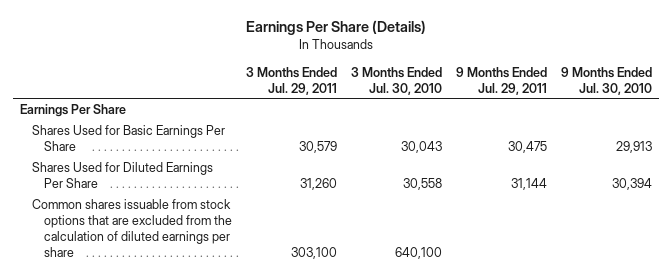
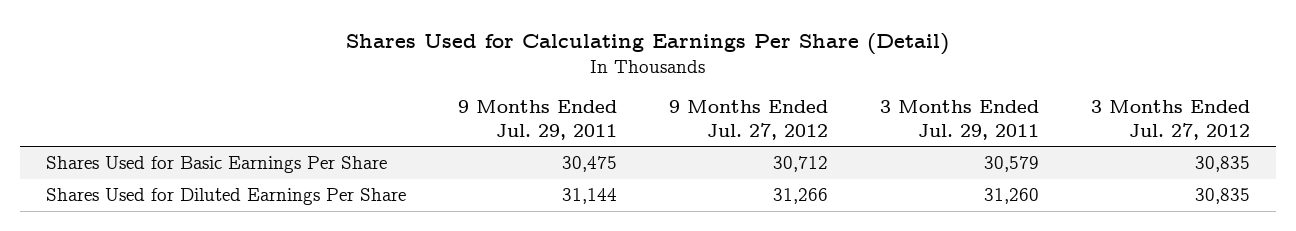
[246,20,427,36] Earnings Per Share (Details) -> [345,33,949,56] Shares Used for Calculating Earnings Per Share (Detail)
[350,66,442,95] 3 Months Ended Jul. 30, 2010 -> none
[561,66,653,95] 9 Months Ended Jul. 30, 2010 -> none
none -> [668,100,828,140] 9 Months Ended Jul. 27, 2012
none -> [1091,100,1251,140] 3 Months Ended Jul. 27, 2012
[19,103,126,117] Earnings Per Share -> none
[31,198,232,257] Common shares issuable from stock options that are excluded from the calculation of diluted earnings per share -> none

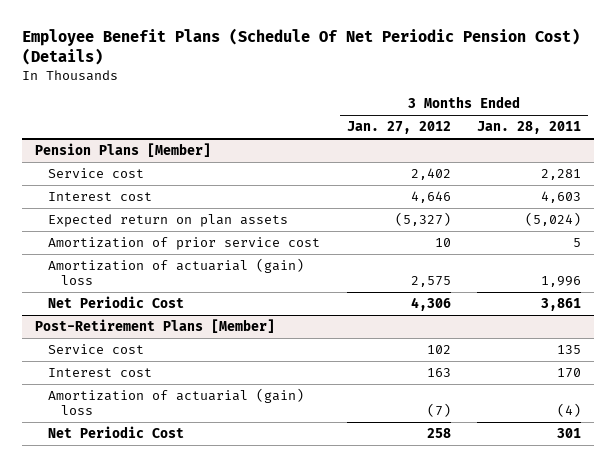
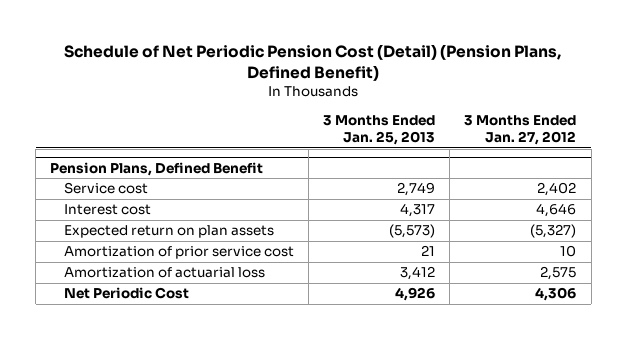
[22,28,581,66] Employee Benefit Plans (Schedule Of Net Periodic Pension Cost) (Details) -> [64,43,562,81] Schedule of Net Periodic Pension Cost (Detail) (Pension Plans, Defined Benefit)
[477,121,582,135] Jan. 28, 2011 -> none
none -> [323,114,436,146] 3 Months Ended Jan. 25, 2013
[35,142,212,157] Pension Plans [Member] -> none
none -> [50,161,264,176] Pension Plans, Defined Benefit
[48,257,305,286] Amortization of actuarial (gain) loss -> [63,267,265,279] Amortization of actuarial loss
[35,318,276,333] Post-Retirement Plans [Member] -> none
[48,343,145,354] Service cost -> none
[48,367,153,377] Interest cost -> none
[48,387,305,416] Amortization of actuarial (gain) loss -> none
[48,425,185,438] Net Periodic Cost -> none

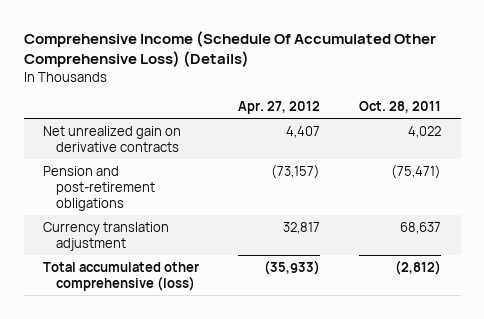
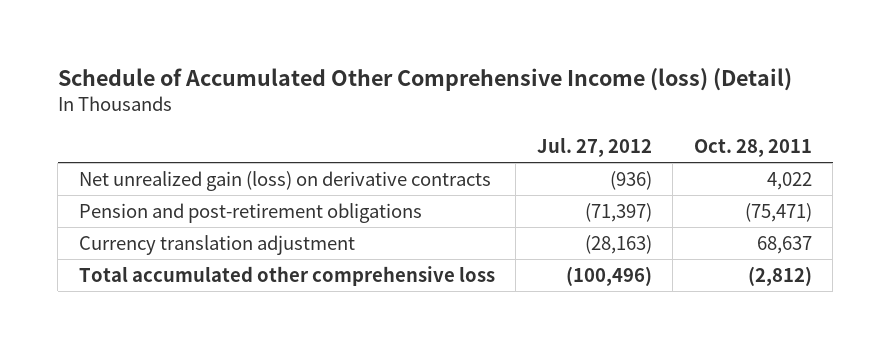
[23,30,436,68] Comprehensive Income (Schedule Of Accumulated Other Comprehensive Loss) (Details) -> [57,68,792,92] Schedule of Accumulated Other Comprehensive Income (loss) (Detail)
[238,101,321,115] Apr. 27, 2012 -> none
none -> [536,136,652,157] Jul. 27, 2012
[43,125,182,152] Net unrealized gain on derivative contracts -> [78,170,491,191] Net unrealized gain (loss) on derivative contracts
[43,261,200,291] Total accumulated other comprehensive (loss) -> [78,265,495,286] Total accumulated other comprehensive loss

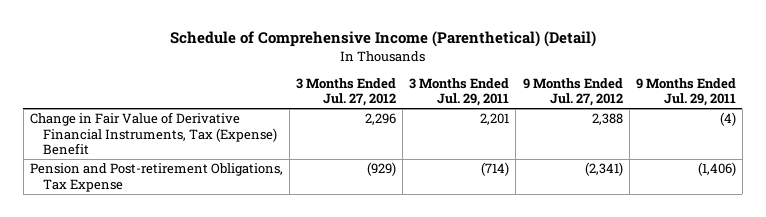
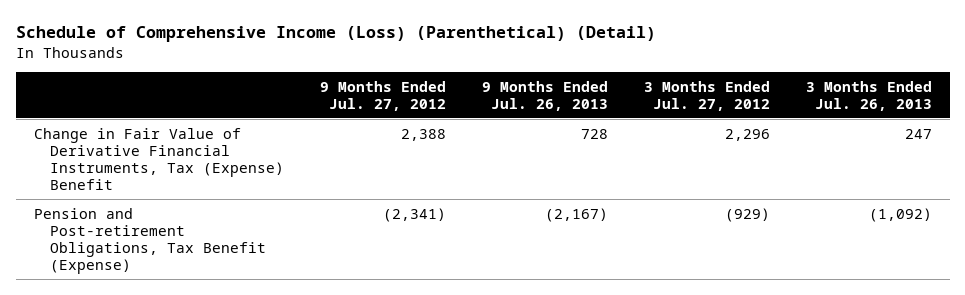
[169,31,596,48] Schedule of Comprehensive Income (Parenthetical) (Detail) -> [15,26,656,43] Schedule of Comprehensive Income (Loss) (Parenthetical) (Detail)
[409,77,510,107] 3 Months Ended Jul. 29, 2011 -> none
[635,77,736,107] 9 Months Ended Jul. 29, 2011 -> none
none -> [481,80,608,111] 9 Months Ended Jul. 26, 2013
none -> [805,80,932,111] 3 Months Ended Jul. 26, 2013
[29,163,283,192] Pension and Post-retirement Obligations, Tax Expense -> [33,207,267,274] Pension and Post-retirement Obligations, Tax Benefit (Expense)

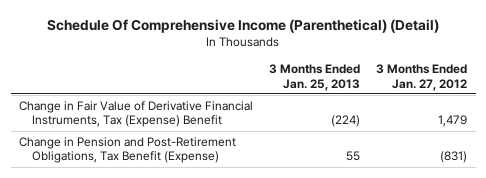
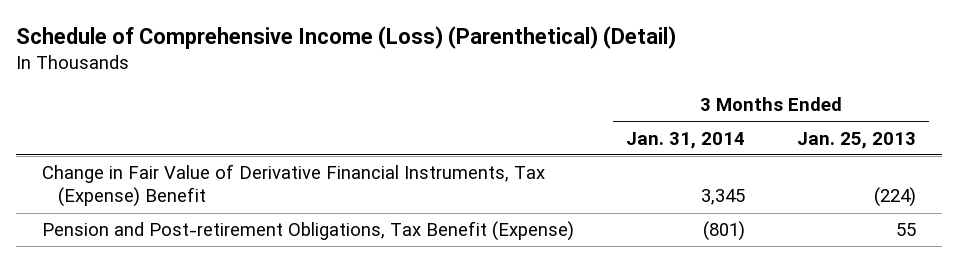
[47,18,440,33] Schedule Of Comprehensive Income (Parenthetical) (Detail) -> [15,26,676,50] Schedule of Comprehensive Income (Loss) (Parenthetical) (Detail)
[376,64,468,91] 3 Months Ended Jan. 27, 2012 -> none
none -> [625,131,745,149] Jan. 31, 2014
[18,136,236,164] Change in Pension and Post-Retirement Obligations, Tax Benefit (Expense) -> [41,221,574,242] Pension and Post-retirement Obligations, Tax Benefit (Expense)

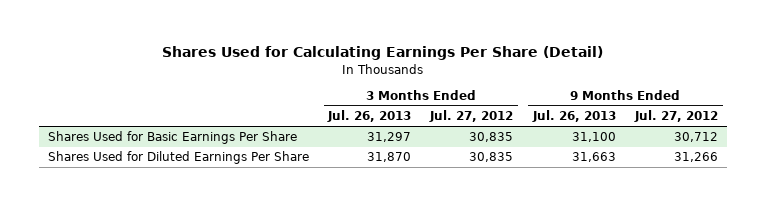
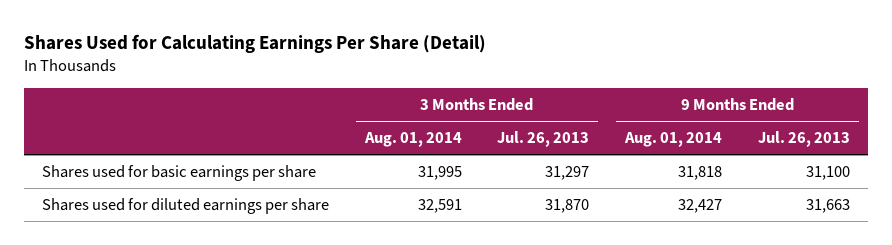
[429,110,514,123] Jul. 27, 2012 -> none
[633,110,718,123] Jul. 27, 2012 -> none
none -> [363,132,462,148] Aug. 01, 2014
none -> [624,132,723,148] Aug. 01, 2014
[48,131,298,145] Shares Used for Basic Earnings Per Share -> [41,165,316,182] Shares used for basic earnings per share
[48,151,310,165] Shares Used for Diluted Earnings Per Share -> [41,198,329,215] Shares used for diluted earnings per share

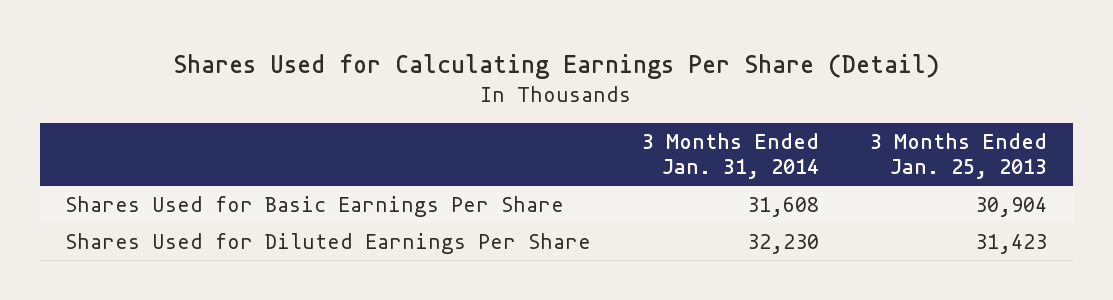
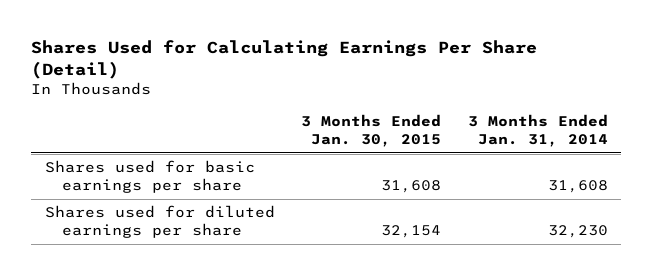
[870,133,1048,180] 3 Months Ended Jan. 25, 2013 -> none
none -> [301,114,442,148] 3 Months Ended Jan. 30, 2015
[65,196,565,218] Shares Used for Basic Earnings Per Share -> [44,160,255,194] Shares used for basic earnings per share
[65,233,592,255] Shares Used for Diluted Earnings Per Share -> [44,205,275,239] Shares used for diluted earnings per share

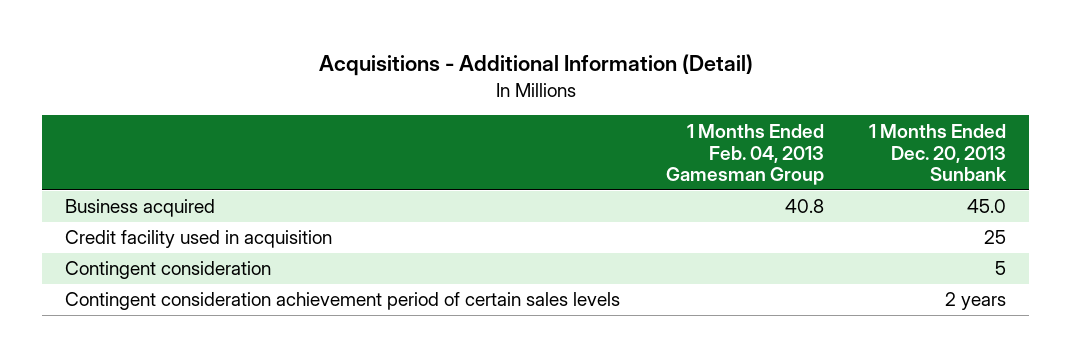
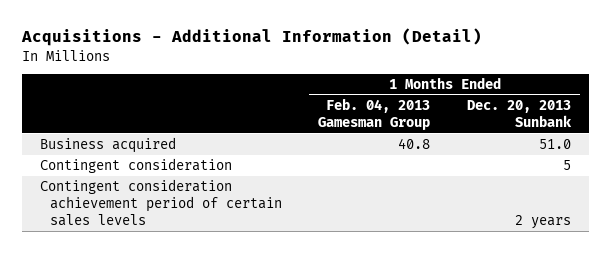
[64,230,332,249] Credit facility used in acquisition -> none
[967,199,1007,214] 45.0 -> [538,139,571,150] 51.0

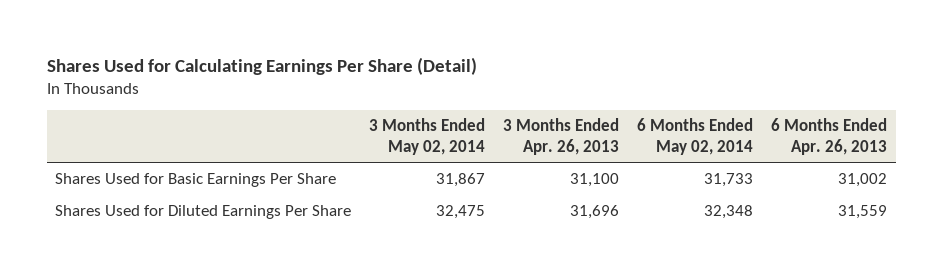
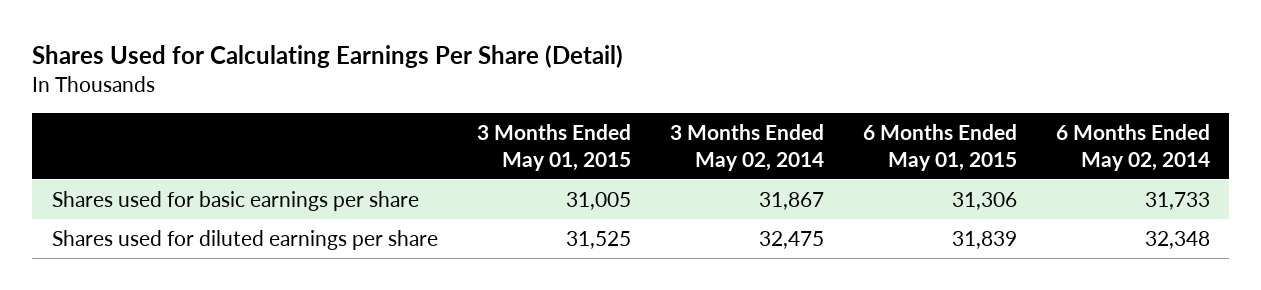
[503,118,620,155] 3 Months Ended Apr. 26, 2013 -> none
[770,118,887,155] 6 Months Ended Apr. 26, 2013 -> none
none -> [476,124,631,171] 3 Months Ended May 01, 2015
none -> [862,124,1017,171] 6 Months Ended May 01, 2015
[55,173,337,188] Shares Used for Basic Earnings Per Share -> [51,190,419,211] Shares used for basic earnings per share
[55,205,352,220] Shares Used for Diluted Earnings Per Share -> [51,229,438,250] Shares used for diluted earnings per share

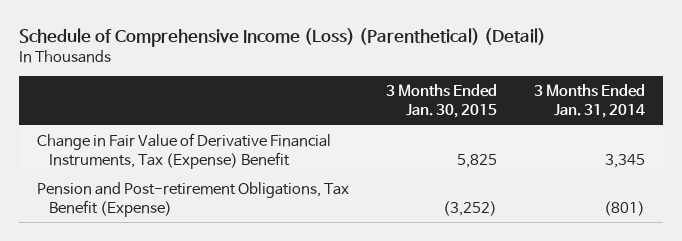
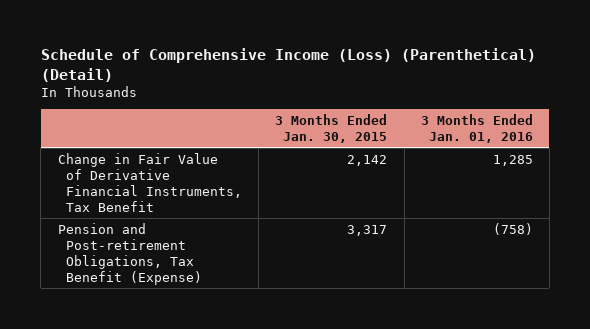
[533,84,645,119] 3 Months Ended Jan. 31, 2014 -> none
none -> [420,113,533,143] 3 Months Ended Jan. 01, 2016
[37,132,332,169] Change in Fair Value of Derivative Financial Instruments, Tax (Expense) Benefit -> [57,152,243,212] Change in Fair Value of Derivative Financial Instruments, Tax Benefit
[456,153,497,168] 5,825 -> [347,154,388,166] 2,142
[442,200,497,216] (3,252) -> [347,224,388,236] 3,317

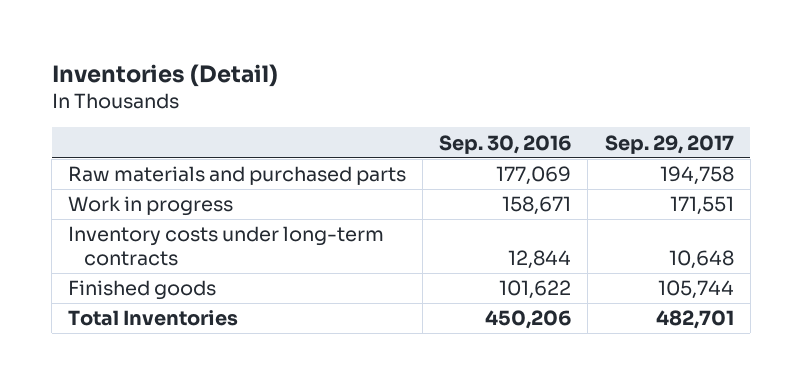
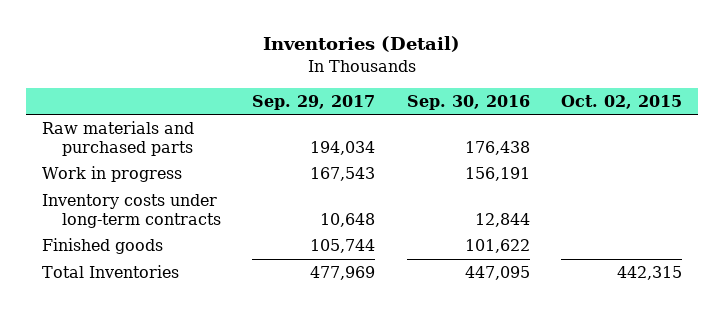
none -> [561,94,683,109] Oct. 02, 2015
[496,166,572,186] 177,069 -> [464,140,530,155] 176,438
[659,166,734,186] 194,758 -> [310,140,376,155] 194,034
[502,196,572,216] 158,671 -> [464,167,530,182] 156,191
[669,196,734,216] 171,551 -> [310,167,376,182] 167,543
[485,310,572,330] 450,206 -> [464,266,530,281] 447,095
[655,310,734,330] 482,701 -> [310,266,376,281] 477,969

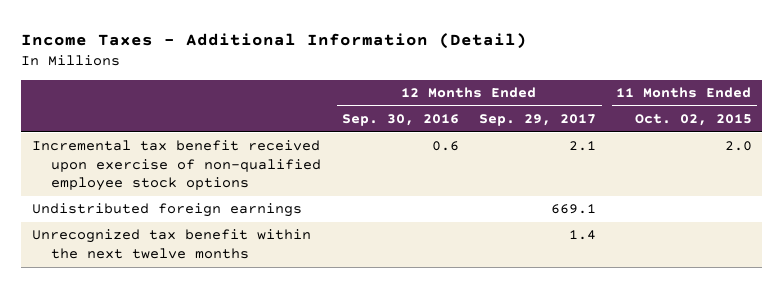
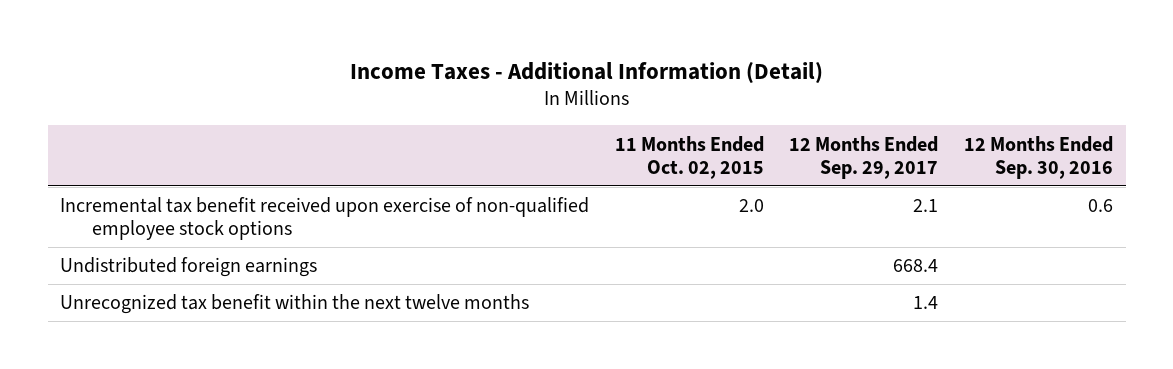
[551,204,597,215] 669.1 -> [893,259,939,273] 668.4

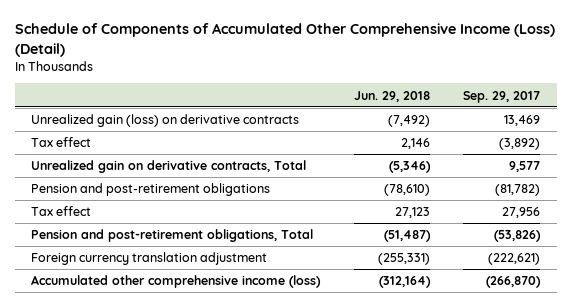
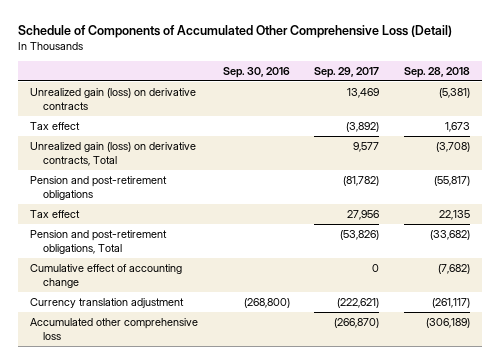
[14,23,555,57] Schedule of Components of Accumulated Other Comprehensive Income (Loss) (Detail) -> [17,24,452,38] Schedule of Components of Accumulated Other Comprehensive Loss (Detail)
[353,90,430,102] Jun. 29, 2018 -> none
none -> [222,66,290,78] Sep. 30, 2016
none -> [403,66,470,78] Sep. 28, 2018
[31,160,307,174] Unrealized gain on derivative contracts, Total -> [30,141,197,166] Unrealized gain (loss) on derivative contracts, Total
none -> [30,263,183,288] Cumulative effect of accounting change
[31,252,268,266] Foreign currency translation adjustment -> [30,297,185,308] Currency translation adjustment
[31,275,322,289] Accumulated other comprehensive income (loss) -> [30,317,199,340] Accumulated other comprehensive loss

